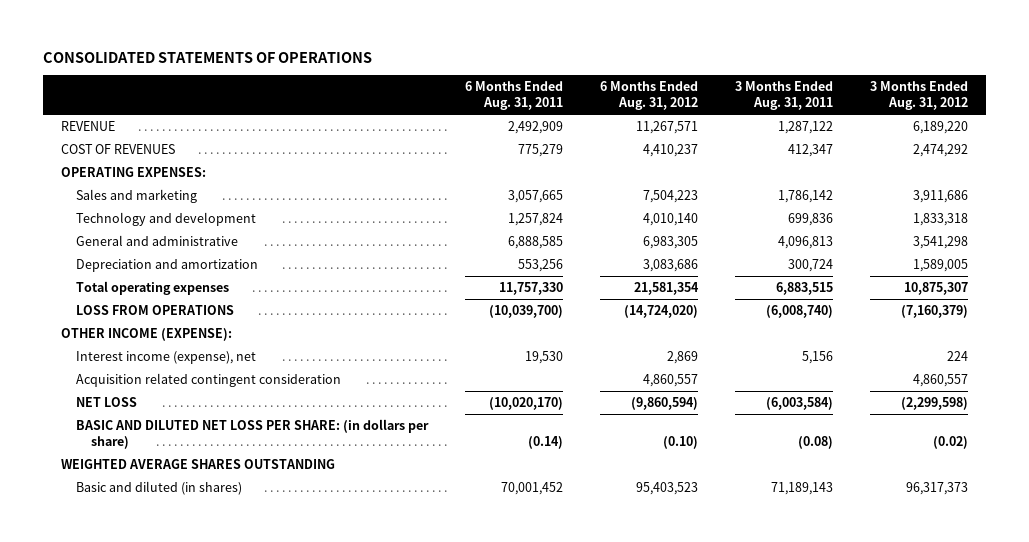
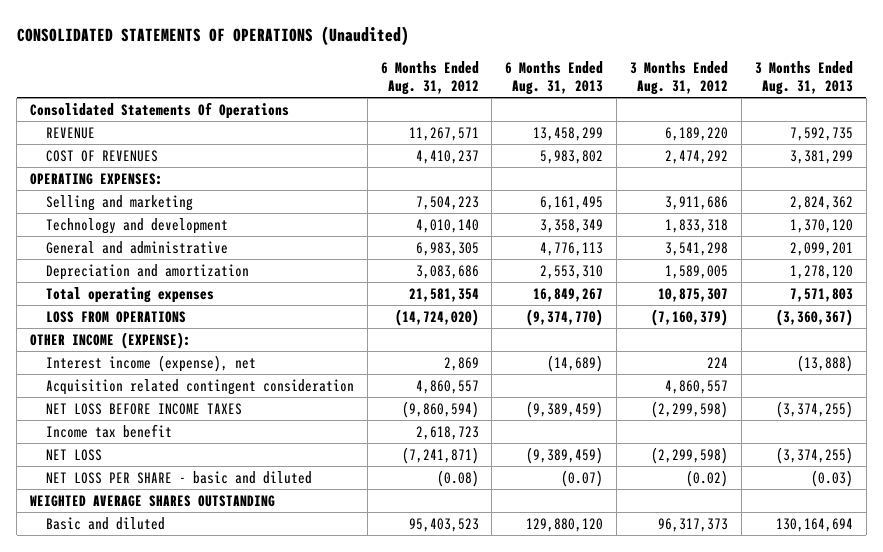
[43,51,373,63] CONSOLIDATED STATEMENTS OF OPERATIONS -> [16,25,409,46] CONSOLIDATED STATEMENTS OF OPERATIONS (Unaudited)
[465,81,564,111] 6 Months Ended Aug. 31, 2011 -> none
[734,81,833,111] 3 Months Ended Aug. 31, 2011 -> none
none -> [505,60,604,95] 6 Months Ended Aug. 31, 2013
none -> [754,60,853,95] 3 Months Ended Aug. 31, 2013
none -> [30,101,290,119] Consolidated Statements Of Operations
[76,189,198,204] Sales and marketing -> [45,194,193,211] Selling and marketing
none -> [45,402,242,415] NET LOSS BEFORE INCOME TAXES
none -> [45,423,172,438] Income tax benefit
[630,397,698,411] (9,860,594) -> [401,446,479,464] (7,241,871)
[76,419,430,450] BASIC AND DILUTED NET LOSS PER SHARE: (in dollars per share) -> [45,470,312,484] NET LOSS PER SHARE - basic and diluted
[662,436,698,450] (0.10) -> [436,469,479,487] (0.08)
[76,481,243,496] Basic and diluted (in shares) -> [45,516,165,530] Basic and diluted

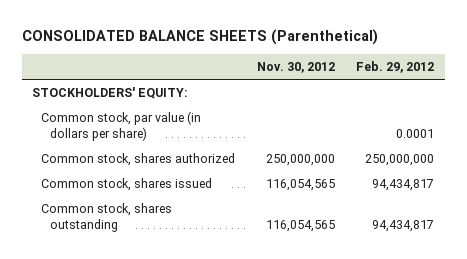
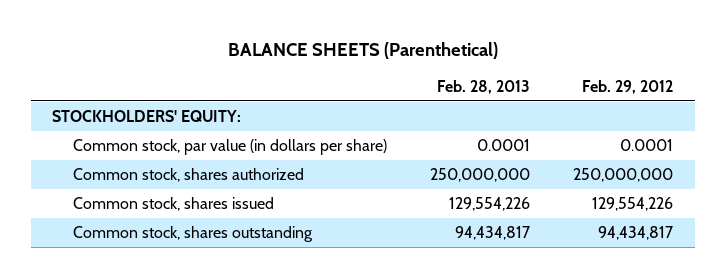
[21,29,378,46] CONSOLIDATED BALANCE SHEETS (Parenthetical) -> [227,41,498,59] BALANCE SHEETS (Parenthetical)
[256,62,335,74] Nov. 30, 2012 -> none
none -> [436,80,530,95] Feb. 28, 2013
[372,179,435,192] 94,434,817 -> [592,196,674,211] 129,554,226

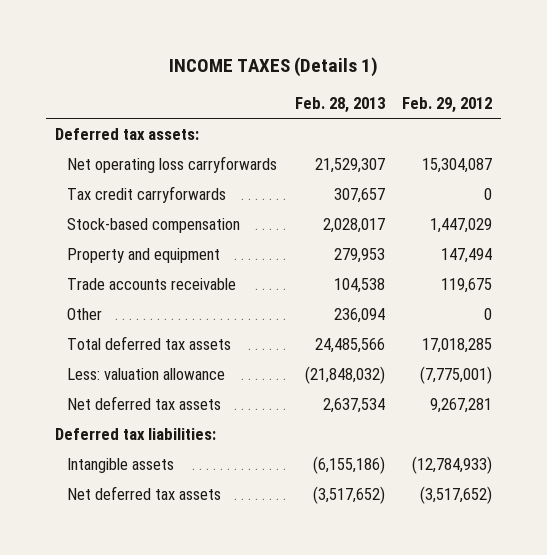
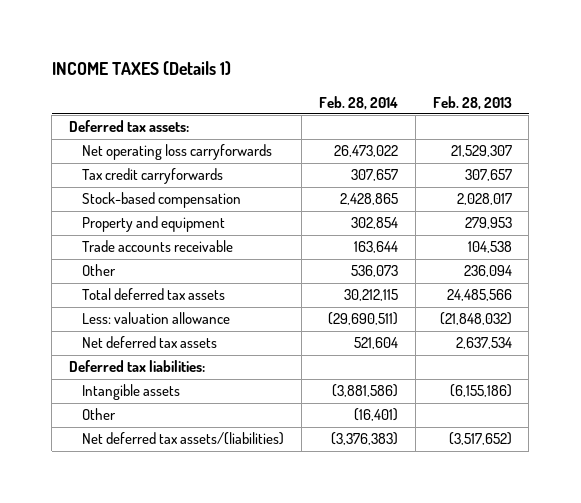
[402,97,493,114] Feb. 29, 2012 -> none
none -> [319,95,399,110] Feb. 28, 2014
none -> [82,408,117,421] Other
[67,485,222,500] Net deferred tax assets -> [82,432,285,446] Net deferred tax assets/(liabilities)

